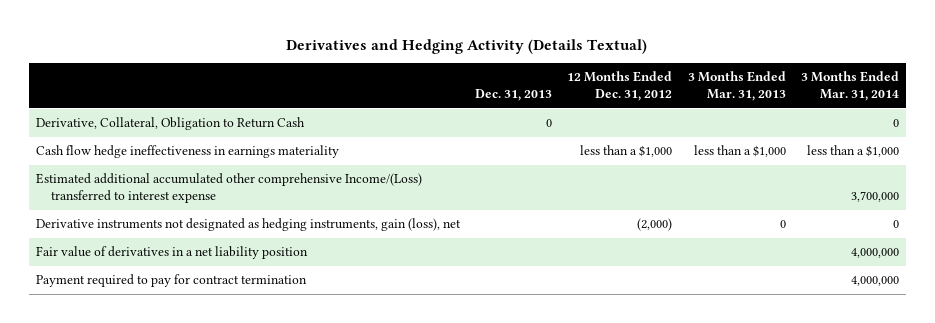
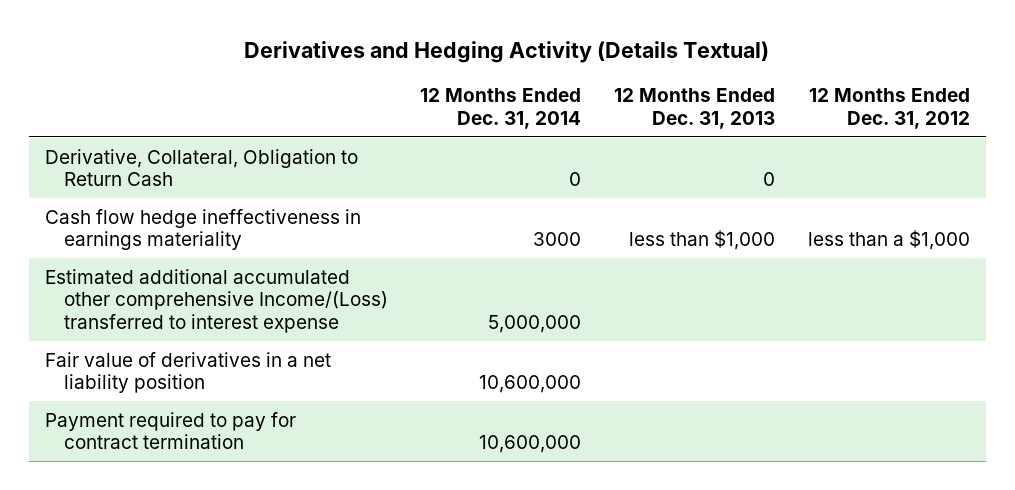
[475,89,553,102] Dec. 31, 2013 -> none
[687,71,786,102] 3 Months Ended Mar. 31, 2013 -> none
[800,71,899,102] 3 Months Ended Mar. 31, 2014 -> none
none -> [420,88,582,130] 12 Months Ended Dec. 31, 2014
none -> [613,88,775,130] 12 Months Ended Dec. 31, 2013
[36,218,462,232] Derivative instruments not designated as hedging instruments, gain (loss), net -> none

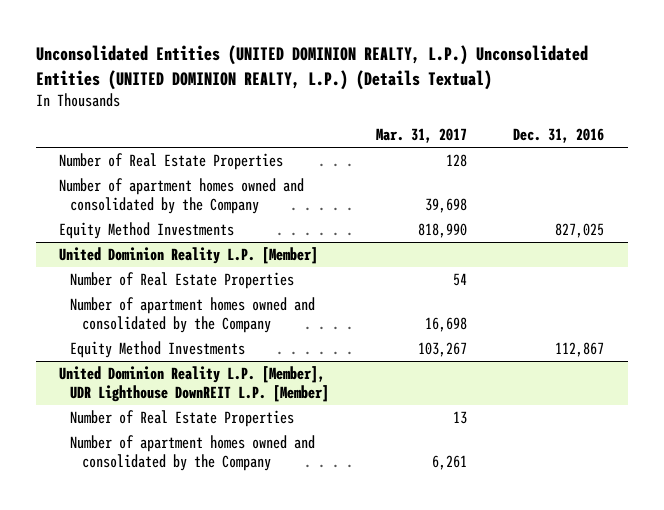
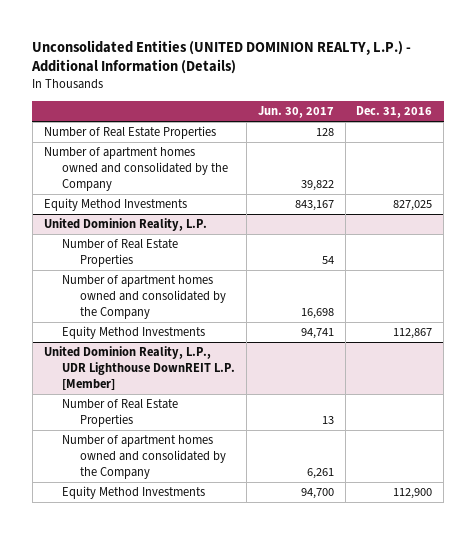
[35,45,588,90] Unconsolidated Entities (UNITED DOMINION REALTY, L.P.) Unconsolidated Entities (UNITED DOMINION REALTY, L.P.) (Details Textual) -> [31,39,412,75] Unconsolidated Entities (UNITED DOMINION REALTY, L.P.) - Additional Information (Details)
[375,128,467,144] Mar. 31, 2017 -> none
none -> [257,106,334,119] Jun. 30, 2017
[59,247,319,265] United Dominion Reality L.P. [Member] -> [43,218,207,232] United Dominion Reality, L.P.
[59,366,330,403] United Dominion Reality L.P. [Member], UDR Lighthouse DownREIT L.P. [Member] -> [43,346,235,390] United Dominion Reality, L.P., UDR Lighthouse DownREIT L.P. [Member]
none -> [61,486,205,500] Equity Method Investments

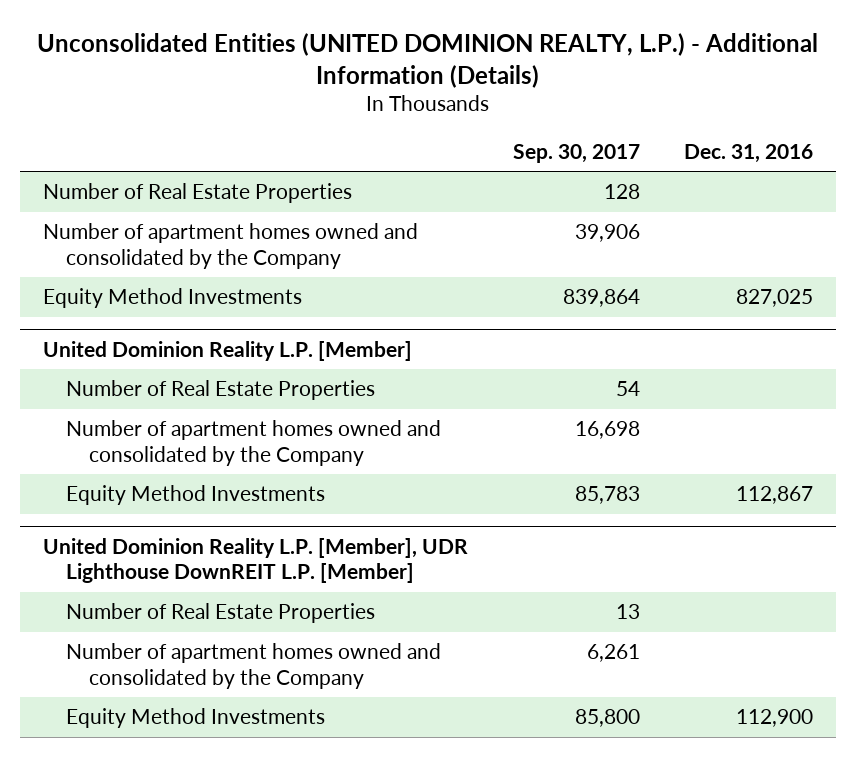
[257,106,334,119] Jun. 30, 2017 -> none
none -> [512,143,640,163] Sep. 30, 2017
[43,218,207,232] United Dominion Reality, L.P. -> [42,340,412,361] United Dominion Reality L.P. [Member]
[43,346,235,390] United Dominion Reality, L.P., UDR Lighthouse DownREIT L.P. [Member] -> [42,537,468,584] United Dominion Reality L.P. [Member], UDR Lighthouse DownREIT L.P. [Member]

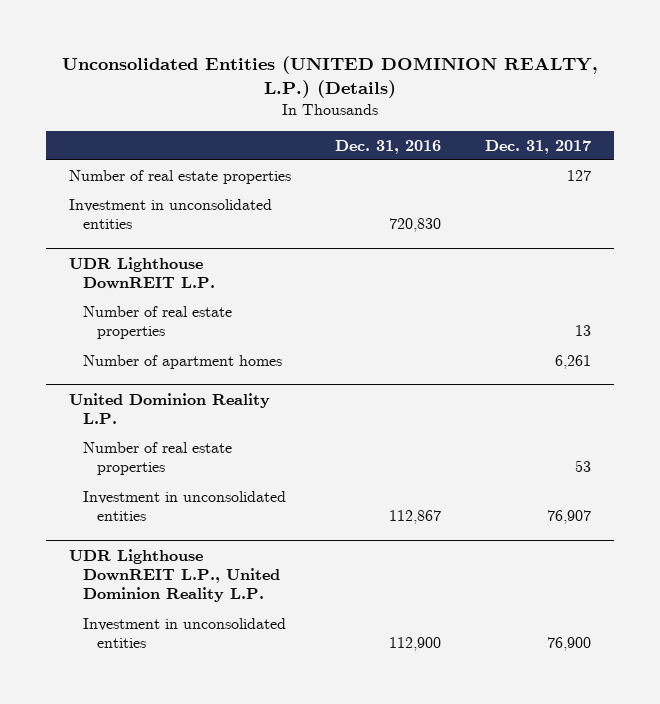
[37,33,819,88] Unconsolidated Entities (UNITED DOMINION REALTY, L.P.) - Additional Information (Details) -> [61,56,598,99] Unconsolidated Entities (UNITED DOMINION REALTY, L.P.) (Details)
[512,143,640,163] Sep. 30, 2017 -> none
none -> [485,139,592,154] Dec. 31, 2017
[42,223,418,269] Number of apartment homes owned and consolidated by the Company -> none
[42,288,302,309] Equity Method Investments -> none
[65,420,441,466] Number of apartment homes owned and consolidated by the Company -> none
[65,603,375,624] Number of Real Estate Properties -> none
[65,643,441,689] Number of apartment homes owned and consolidated by the Company -> none
[42,183,352,204] Number of Real Estate Properties -> [68,170,291,185] Number of real estate properties
none -> [68,199,272,230] Investment in unconsolidated entities
none -> [68,256,215,290] UDR Lighthouse DownREIT L.P.
none -> [82,306,232,340] Number of real estate properties
none -> [82,355,282,370] Number of apartment homes
[42,340,412,361] United Dominion Reality L.P. [Member] -> [68,392,270,425] United Dominion Reality L.P.
[65,380,375,401] Number of Real Estate Properties -> [82,442,232,476] Number of real estate properties
[65,485,325,506] Equity Method Investments -> [82,491,286,522] Investment in unconsolidated entities
[42,537,468,584] United Dominion Reality L.P. [Member], UDR Lighthouse DownREIT L.P. [Member] -> [68,548,280,603] UDR Lighthouse DownREIT L.P., United Dominion Reality L.P.
[65,708,325,729] Equity Method Investments -> [82,618,286,649] Investment in unconsolidated entities

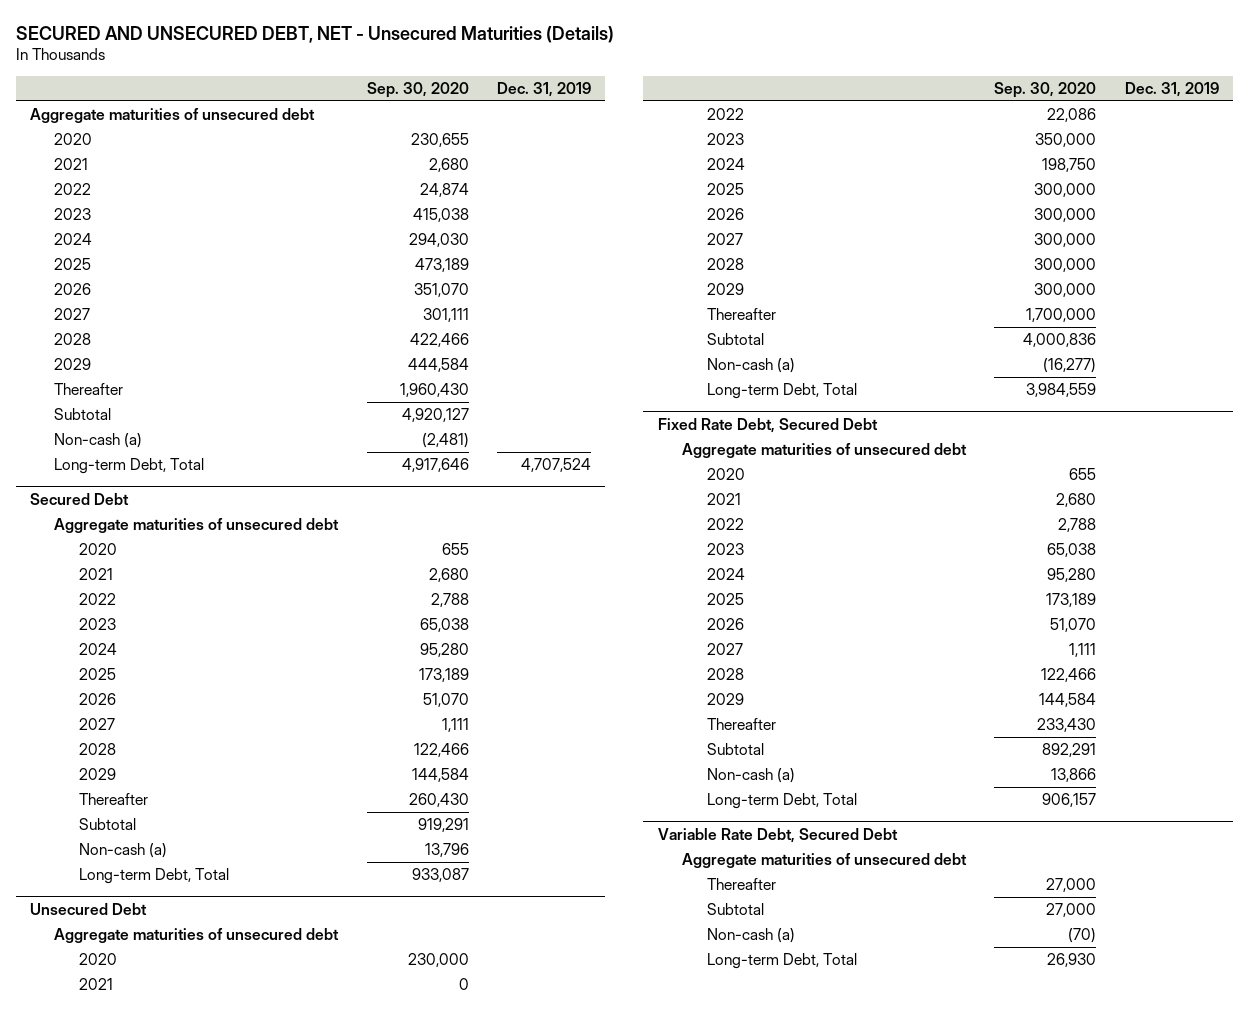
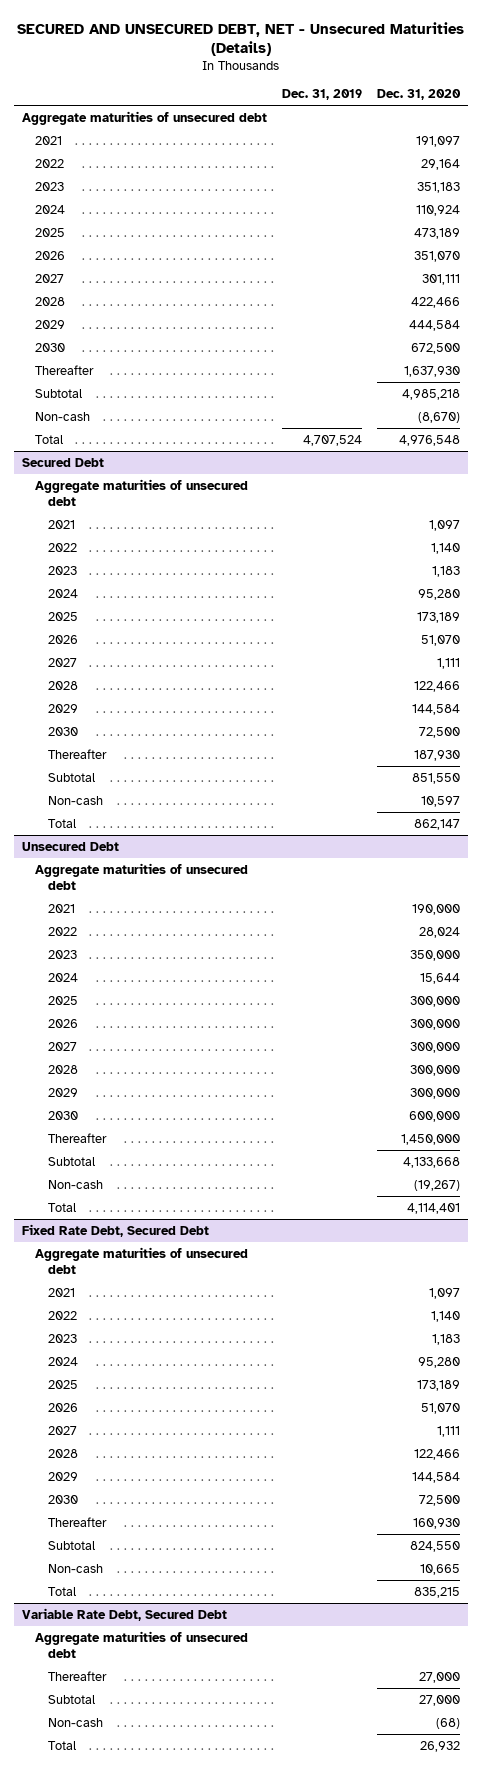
[366,82,469,99] Sep. 30, 2020 -> none
none -> [377,89,462,101] Dec. 31, 2020
[54,133,93,146] 2020 -> none
none -> [34,342,65,352] 2030
[54,433,143,449] Non-cash (a) -> [34,411,90,421] Non-cash
[54,458,205,475] Long-term Debt, Total -> [34,434,63,444] Total
[78,543,117,556] 2020 -> none
none -> [48,726,79,736] 2030
[78,843,167,859] Non-cash (a) -> [48,795,104,805] Non-cash
[78,868,229,885] Long-term Debt, Total -> [48,818,77,828] Total
[78,953,117,966] 2020 -> none
none -> [48,1110,79,1120] 2030
[706,358,795,374] Non-cash (a) -> [48,1179,104,1189] Non-cash
[706,383,857,400] Long-term Debt, Total -> [48,1202,77,1212] Total
[706,468,745,481] 2020 -> none
none -> [48,1494,79,1504] 2030
[706,768,795,784] Non-cash (a) -> [48,1563,104,1573] Non-cash
[706,793,857,810] Long-term Debt, Total -> [48,1586,77,1596] Total
[706,928,795,944] Non-cash (a) -> [48,1717,104,1727] Non-cash
[706,953,857,970] Long-term Debt, Total -> [48,1740,77,1750] Total

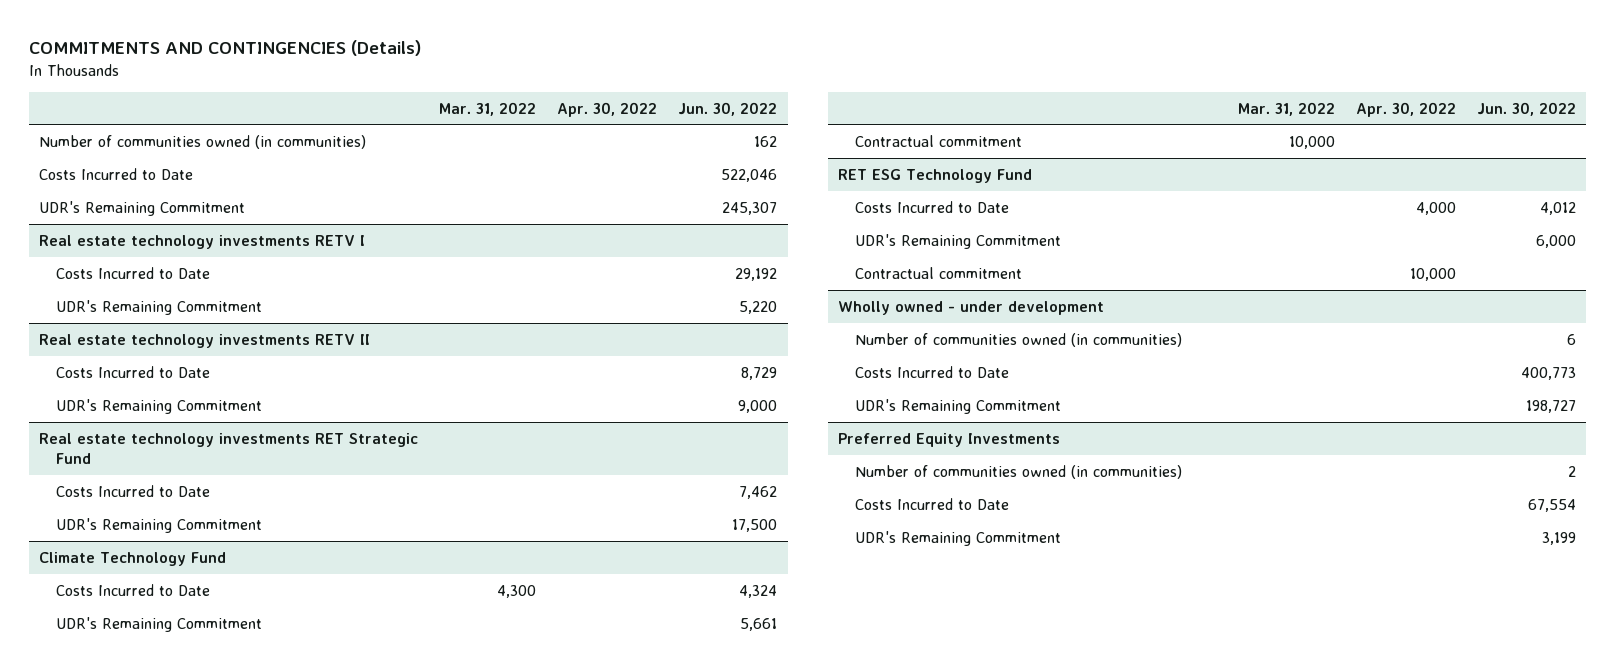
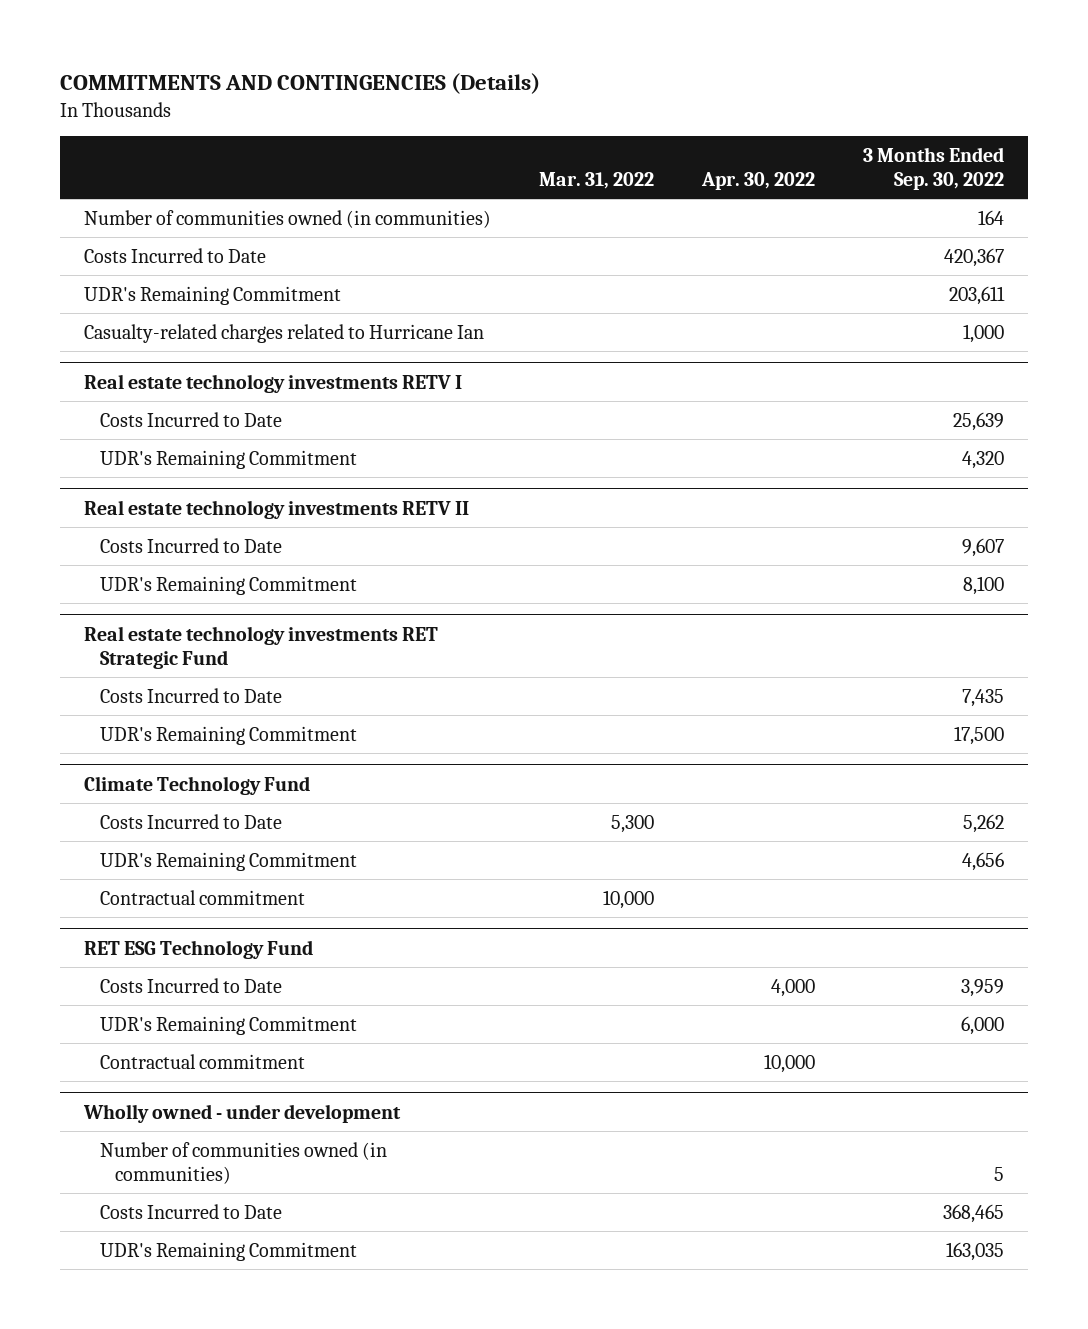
[678,101,778,116] Jun. 30, 2022 -> none
none -> [863,146,1005,190] 3 Months Ended Sep. 30, 2022
none -> [84,323,485,343] Casualty-related charges related to Hurricane Ian
[497,584,537,598] 4,300 -> [611,814,655,833] 5,300
[838,432,1061,447] Preferred Equity Investments -> none
[854,464,1182,479] Number of communities owned (in communities) -> none
[854,497,1009,510] Costs Incurred to Date -> none
[854,530,1061,546] UDR's Remaining Commitment -> none

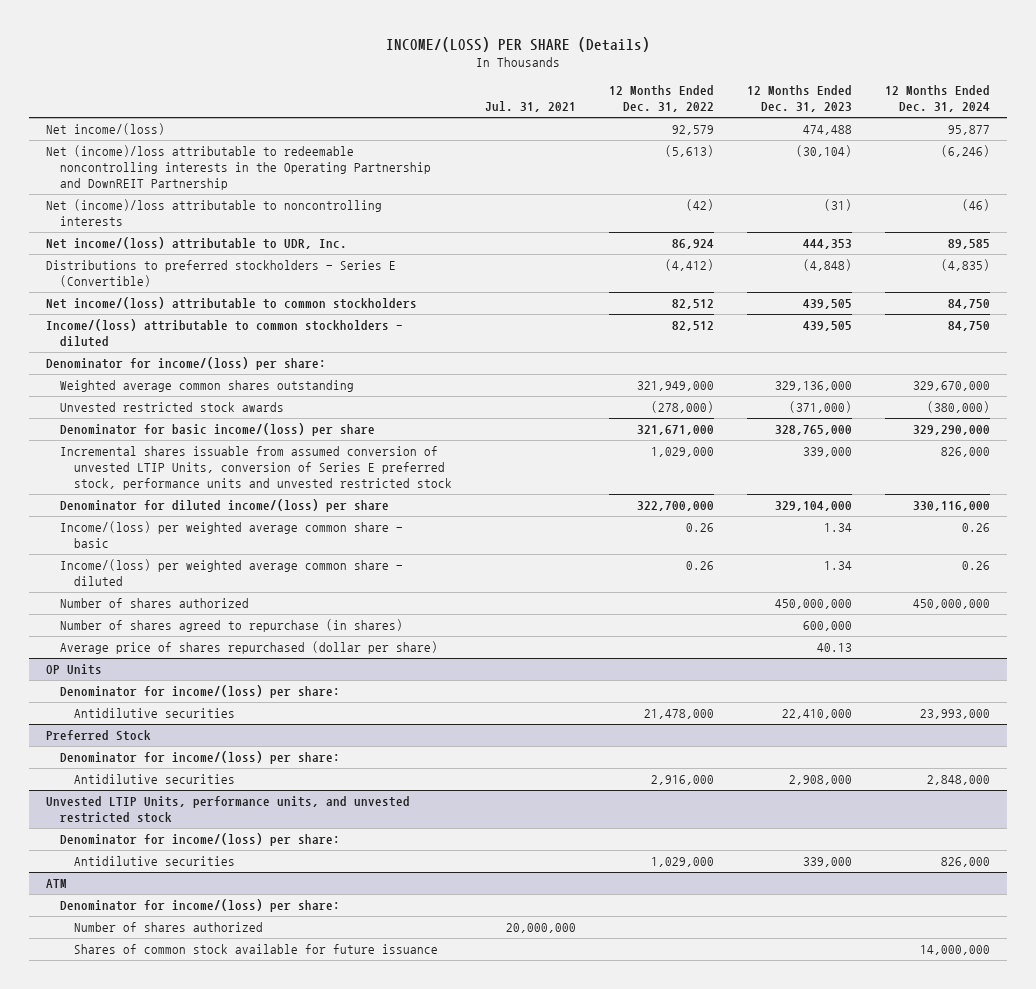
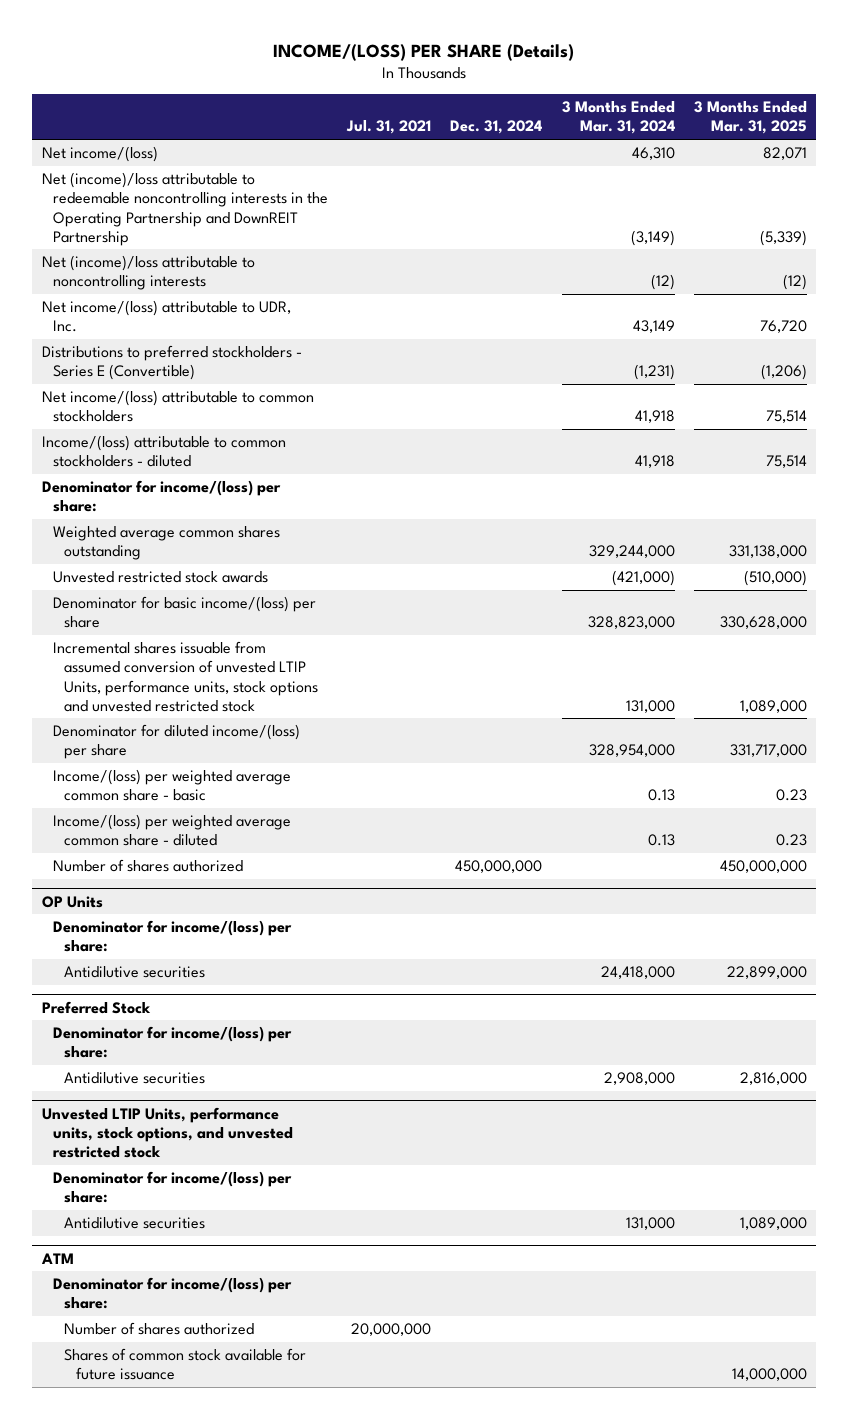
[609,85,715,113] 12 Months Ended Dec. 31, 2022 -> none
[747,85,853,113] 12 Months Ended Dec. 31, 2023 -> none
[885,85,991,113] 12 Months Ended Dec. 31, 2024 -> none
none -> [450,120,543,135] Dec. 31, 2024
none -> [561,101,675,135] 3 Months Ended Mar. 31, 2024
none -> [693,101,807,135] 3 Months Ended Mar. 31, 2025
[59,446,453,491] Incremental shares issuable from assumed conversion of unvested LTIP Units, conversion of Series E preferred stock, performance units and unvested restricted stock -> [52,641,319,712] Incremental shares issuable from assumed conversion of unvested LTIP Units, performance units, stock options and unvested restricted stock
[59,619,403,633] Number of shares agreed to repurchase (in shares) -> none
[59,641,438,655] Average price of shares repurchased (dollar per share) -> none
[45,796,410,824] Unvested LTIP Units, performance units, and unvested restricted stock -> [41,1106,293,1159] Unvested LTIP Units, performance units, stock options, and unvested restricted stock

